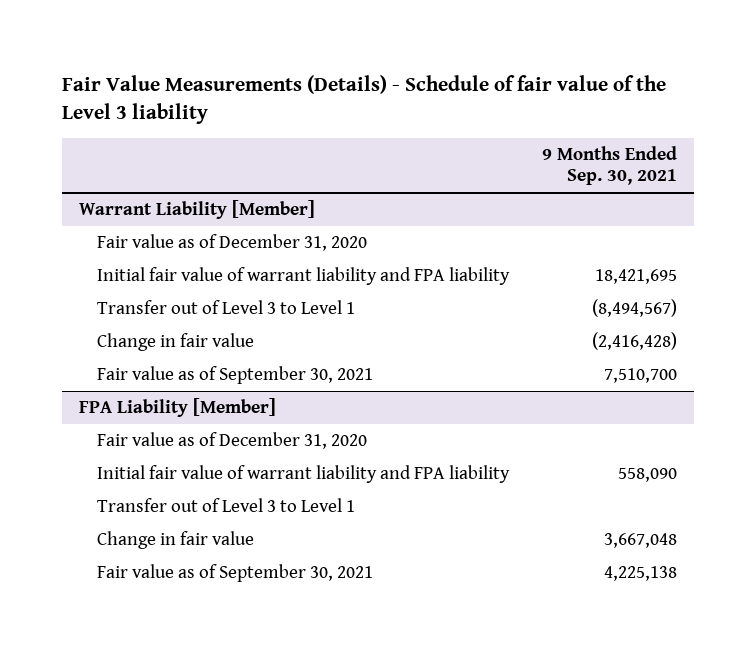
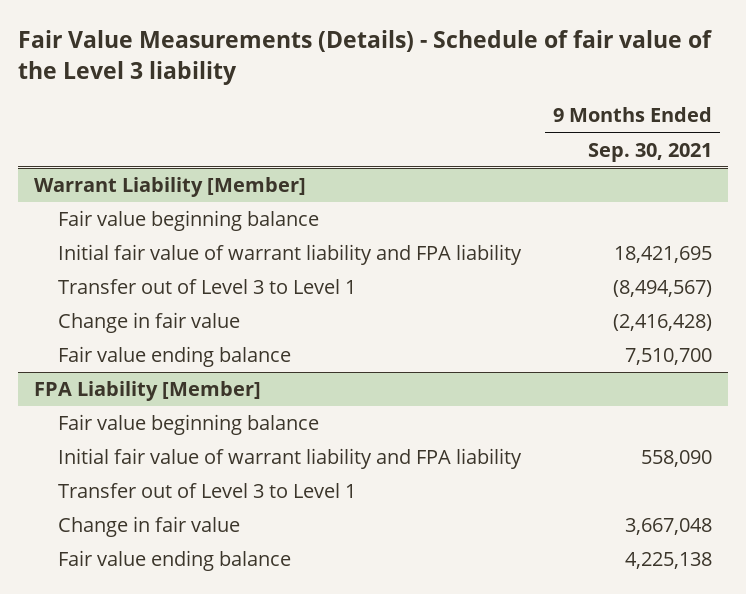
[96,234,367,252] Fair value as of December 31, 2020 -> [58,210,320,232] Fair value beginning balance
[96,366,373,385] Fair value as of September 30, 2021 -> [58,346,292,368] Fair value ending balance
[96,432,367,450] Fair value as of December 31, 2020 -> [58,414,320,436] Fair value beginning balance
[96,564,373,583] Fair value as of September 30, 2021 -> [58,550,292,572] Fair value ending balance

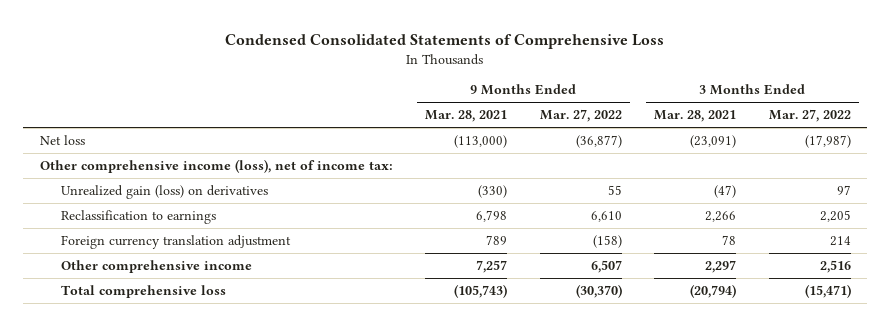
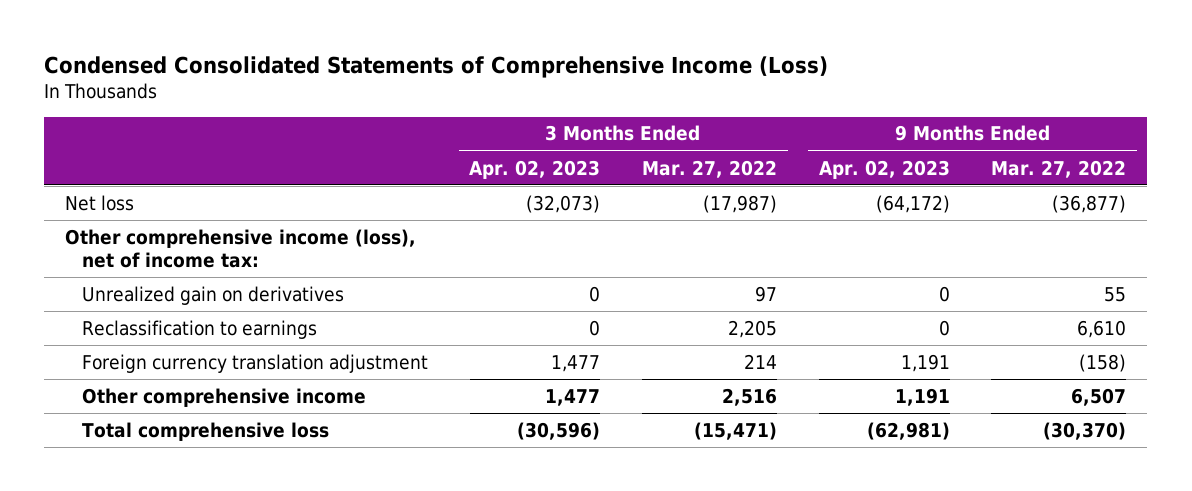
[225,33,665,49] Condensed Consolidated Statements of Comprehensive Loss -> [44,56,829,79] Condensed Consolidated Statements of Comprehensive Income (Loss)
[425,110,508,123] Mar. 28, 2021 -> none
[654,110,737,123] Mar. 28, 2021 -> none
none -> [469,159,601,179] Apr. 02, 2023
none -> [818,159,950,179] Apr. 02, 2023
[61,184,269,199] Unrealized gain (loss) on derivatives -> [81,285,344,305] Unrealized gain on derivatives

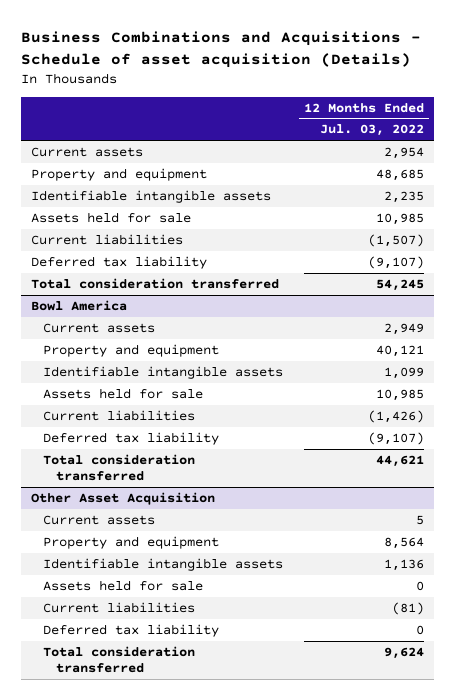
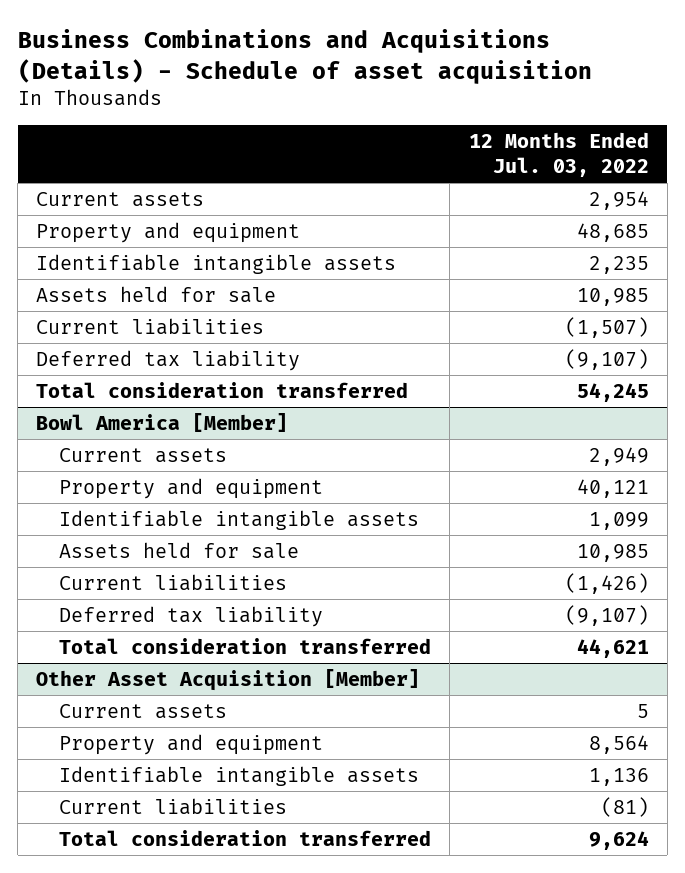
[20,31,421,68] Business Combinations and Acquisitions - Schedule of asset acquisition (Details) -> [17,29,592,84] Business Combinations and Acquisitions (Details) - Schedule of asset acquisition
[30,300,127,312] Bowl America -> [36,412,289,432] Bowl America [Member]
[30,492,215,506] Other Asset Acquisition -> [36,668,421,691] Other Asset Acquisition [Member]
[43,580,204,592] Assets held for sale -> none
[43,624,220,638] Deferred tax liability -> none

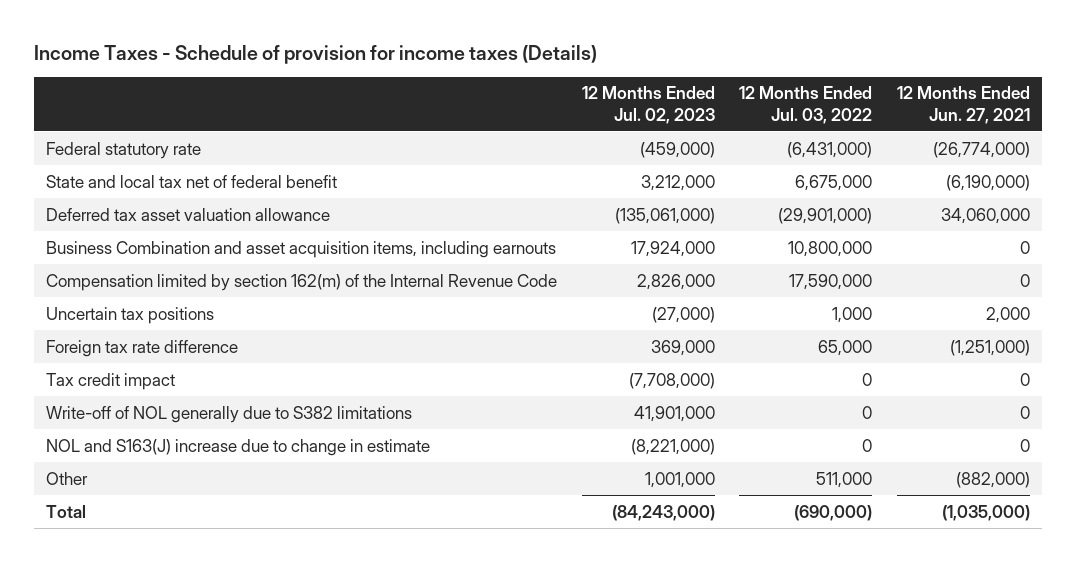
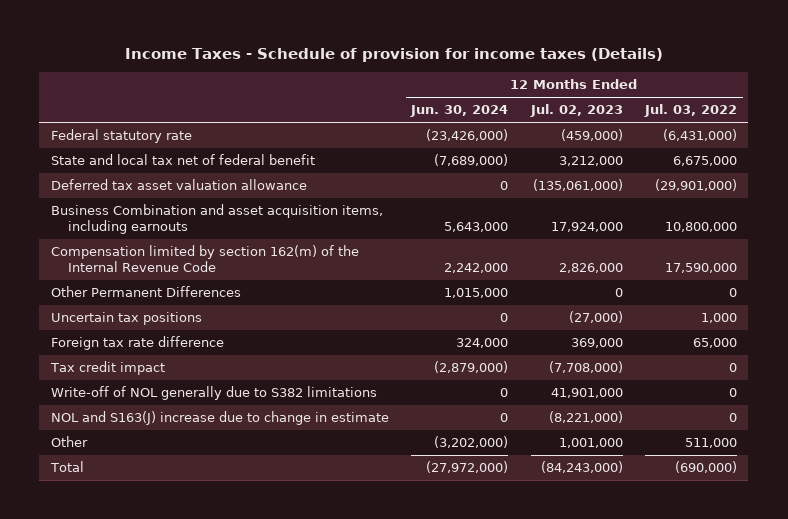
[896,86,1030,124] 12 Months Ended Jun. 27, 2021 -> none
none -> [410,105,509,118] Jun. 30, 2024
none -> [50,286,241,298] Other Permanent Differences

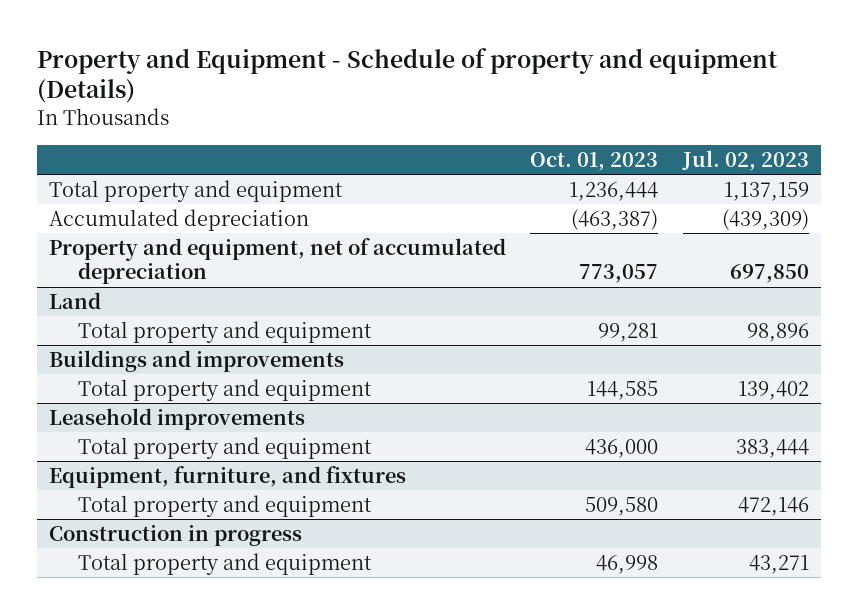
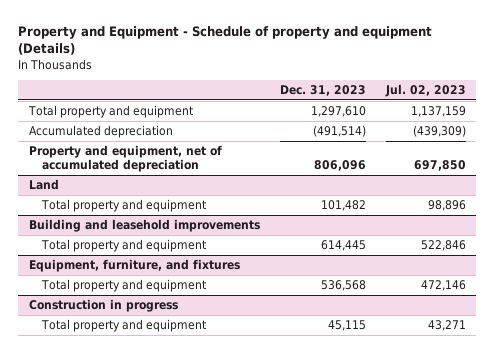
[530,151,659,171] Oct. 01, 2023 -> none
none -> [279,85,366,97] Dec. 31, 2023
[49,407,306,430] Leasehold improvements -> none
[78,436,373,459] Total property and equipment -> none
[49,349,345,372] Buildings and improvements -> [28,219,260,233] Building and leasehold improvements
[737,380,809,400] 139,402 -> [420,240,466,252] 522,846

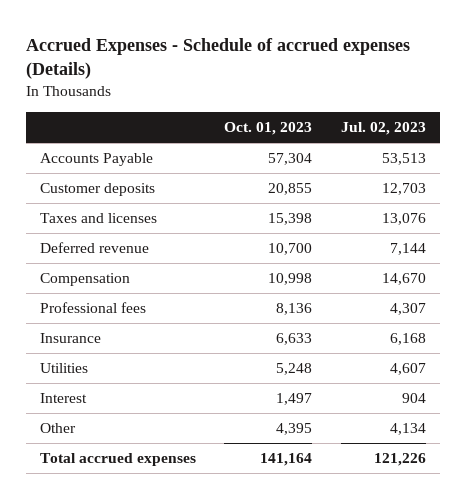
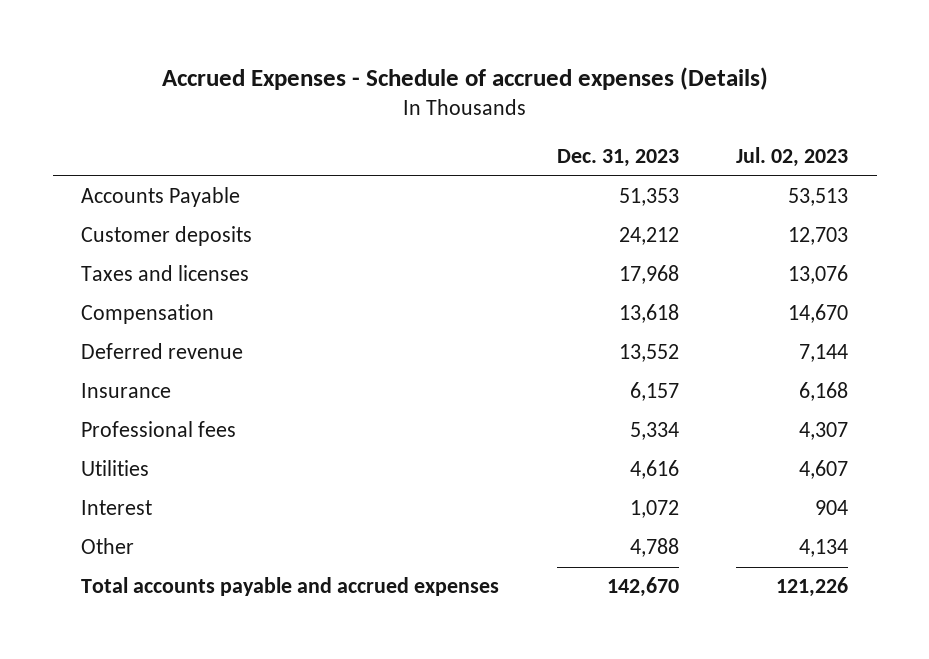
[224,122,313,136] Oct. 01, 2023 -> none
none -> [556,149,679,168] Dec. 31, 2023
[40,242,150,254] Deferred revenue -> [81,343,244,360] Deferred revenue
[40,302,147,314] Professional fees -> [81,421,237,438] Professional fees
[40,453,197,467] Total accrued expenses -> [81,577,500,597] Total accounts payable and accrued expenses

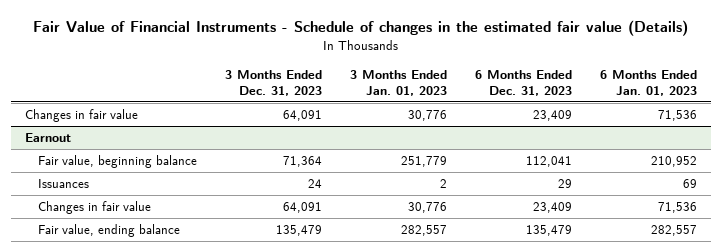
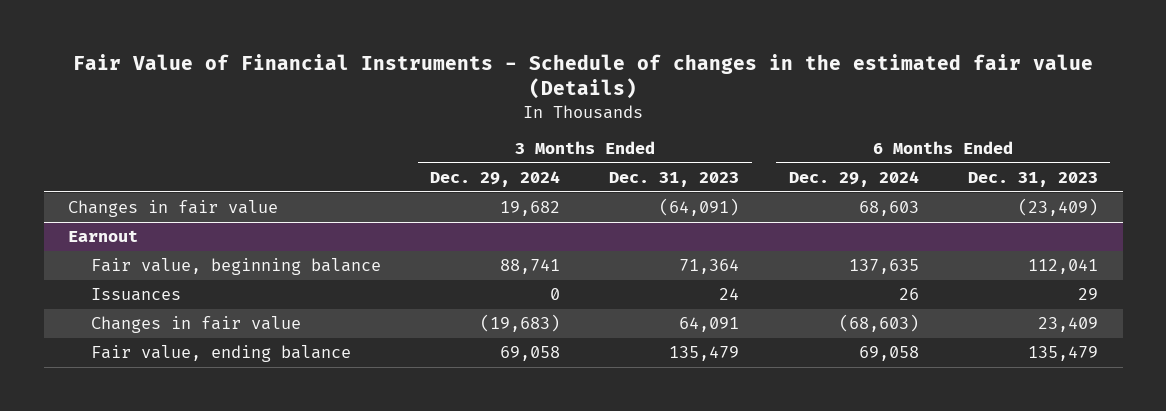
[349,69,447,96] 3 Months Ended Jan. 01, 2023 -> none
[600,69,698,96] 6 Months Ended Jan. 01, 2023 -> none
none -> [430,171,561,188] Dec. 29, 2024
none -> [788,171,919,188] Dec. 29, 2024
[282,110,322,122] 64,091 -> [659,198,740,217] (64,091)
[533,110,573,122] 23,409 -> [1017,198,1098,217] (23,409)

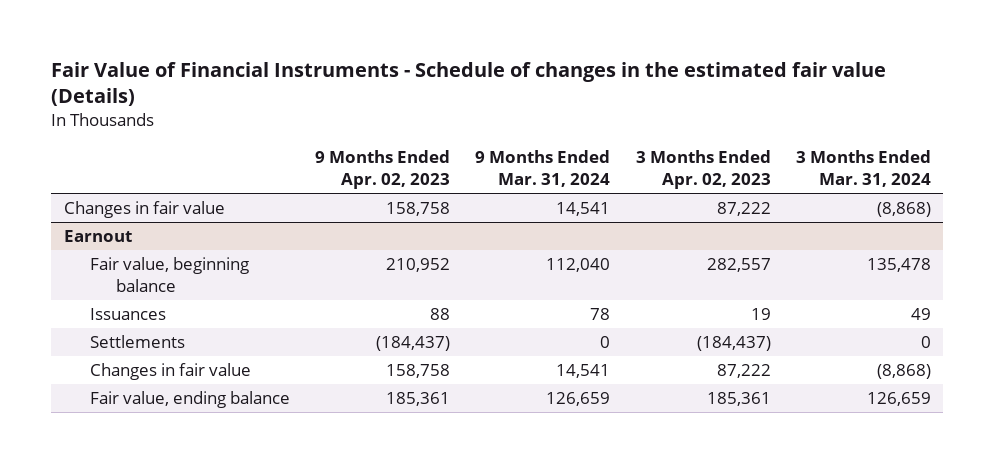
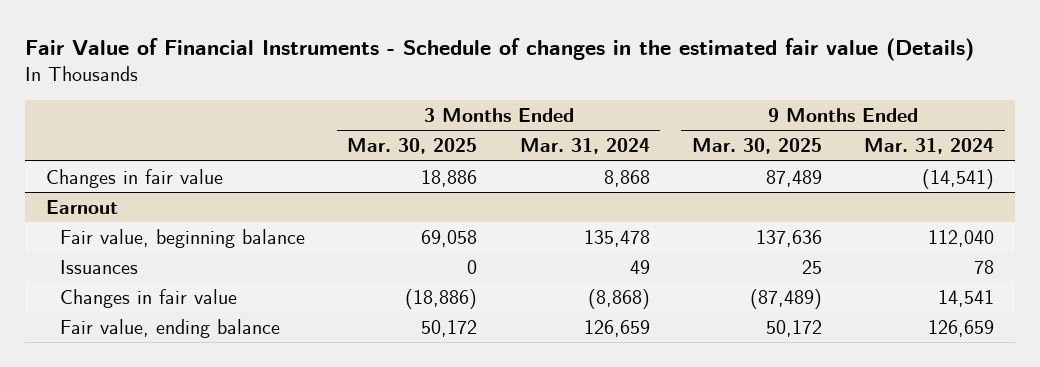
[314,150,450,190] 9 Months Ended Apr. 02, 2023 -> none
[635,150,771,190] 3 Months Ended Apr. 02, 2023 -> none
none -> [347,138,478,155] Mar. 30, 2025
none -> [691,138,822,155] Mar. 30, 2025
[556,202,611,217] 14,541 -> [922,168,995,189] (14,541)
[876,202,931,218] (8,868) -> [603,169,650,187] 8,868
[89,335,185,349] Settlements -> none

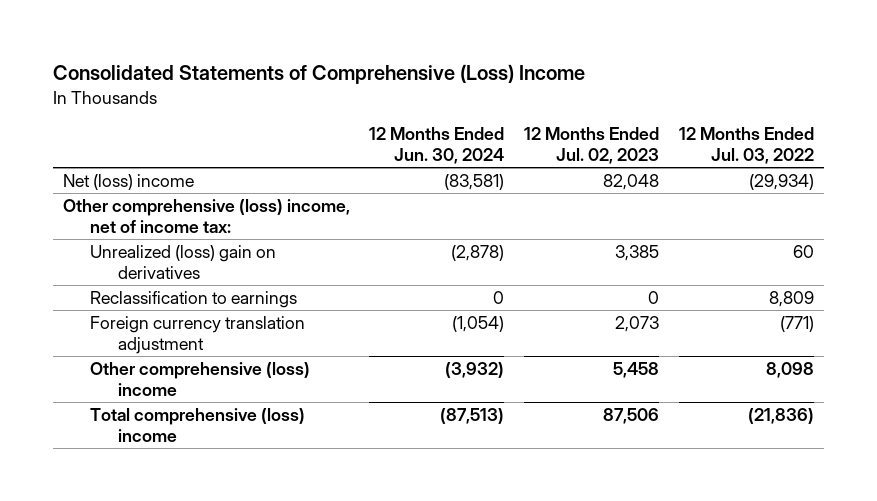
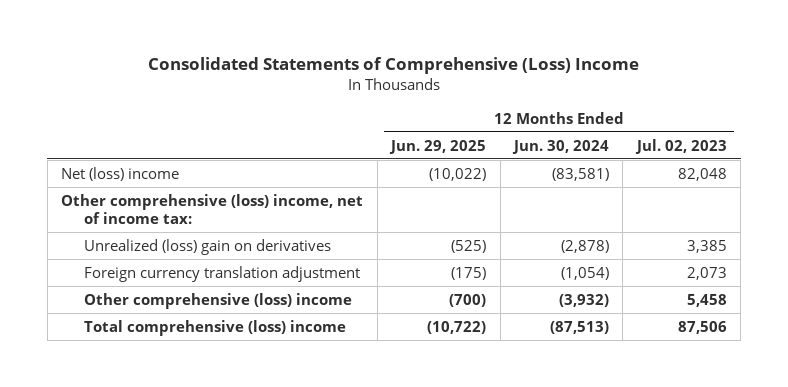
[678,127,814,165] 12 Months Ended Jul. 03, 2022 -> none
none -> [389,139,487,154] Jun. 29, 2025
[90,290,298,308] Reclassification to earnings -> none

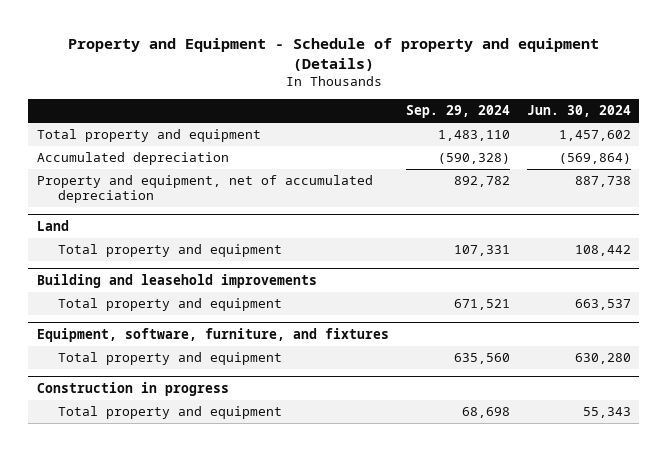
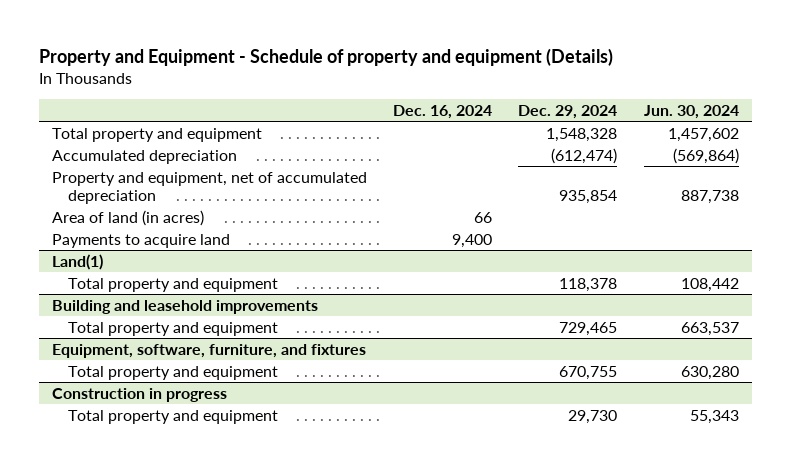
[405,105,510,119] Sep. 29, 2024 -> none
none -> [393,104,493,119] Dec. 16, 2024
none -> [518,104,618,119] Dec. 29, 2024
none -> [52,209,205,226] Area of land (in acres)
none -> [52,233,231,248] Payments to acquire land
[36,219,69,231] Land -> [52,253,104,270] Land(1)

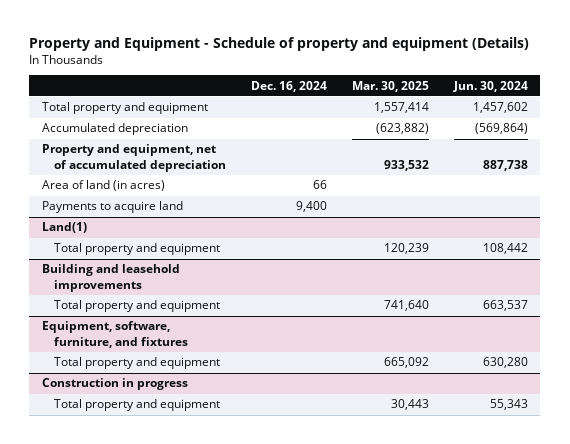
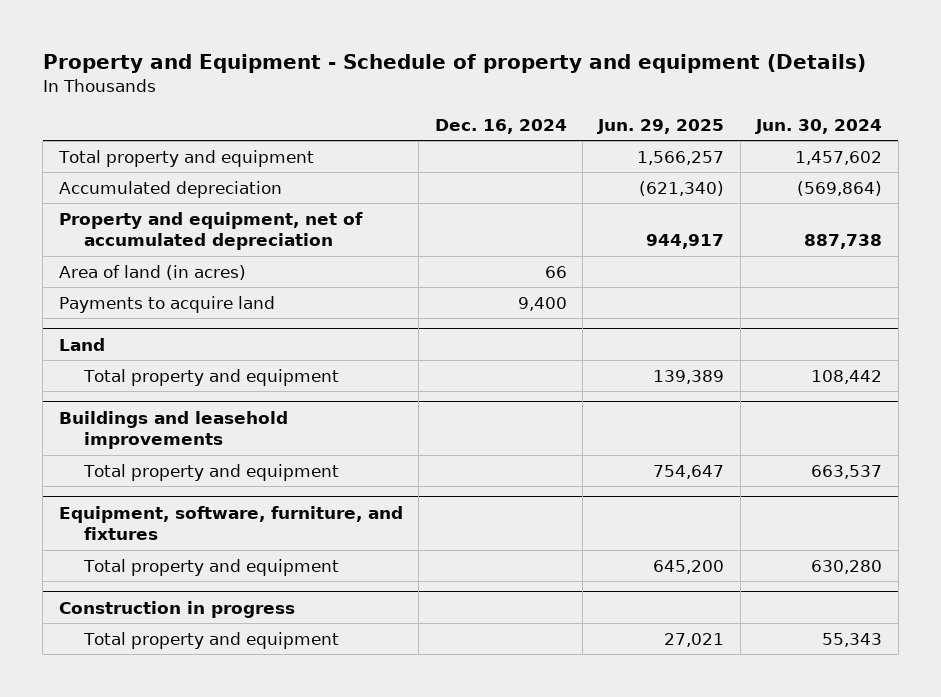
[351,80,429,92] Mar. 30, 2025 -> none
none -> [597,119,725,135] Jun. 29, 2025
[41,222,87,234] Land(1) -> [58,337,105,351] Land
[41,264,180,292] Building and leasehold improvements -> [58,410,288,450] Buildings and leasehold improvements

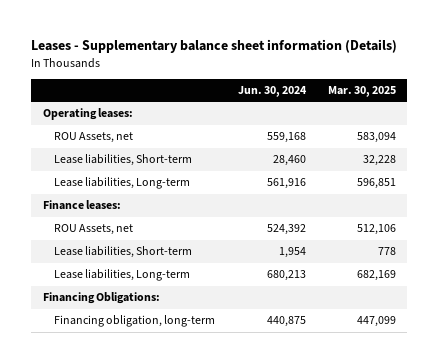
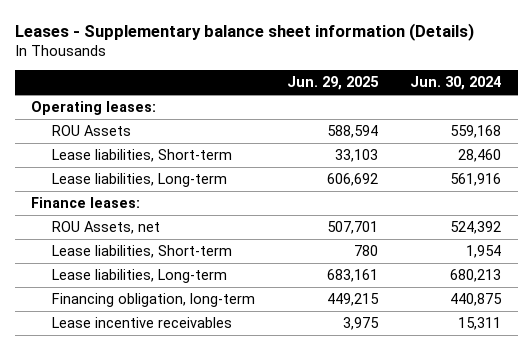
[328,86,397,98] Mar. 30, 2025 -> none
none -> [287,76,380,91] Jun. 29, 2025
[54,132,134,144] ROU Assets, net -> [51,124,131,136] ROU Assets
[42,292,160,305] Financing Obligations: -> none
none -> [51,316,232,328] Lease incentive receivables

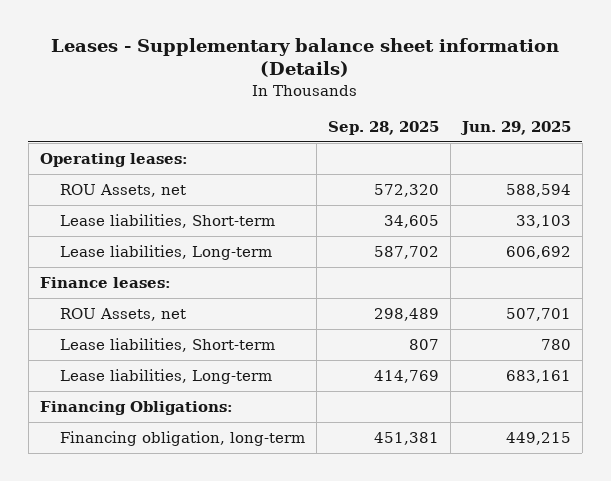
[410,76,502,91] Jun. 30, 2024 -> none
none -> [327,120,439,135] Sep. 28, 2025
[51,124,131,136] ROU Assets -> [59,183,186,197] ROU Assets, net
none -> [39,400,233,415] Financing Obligations:
[51,316,232,328] Lease incentive receivables -> none

